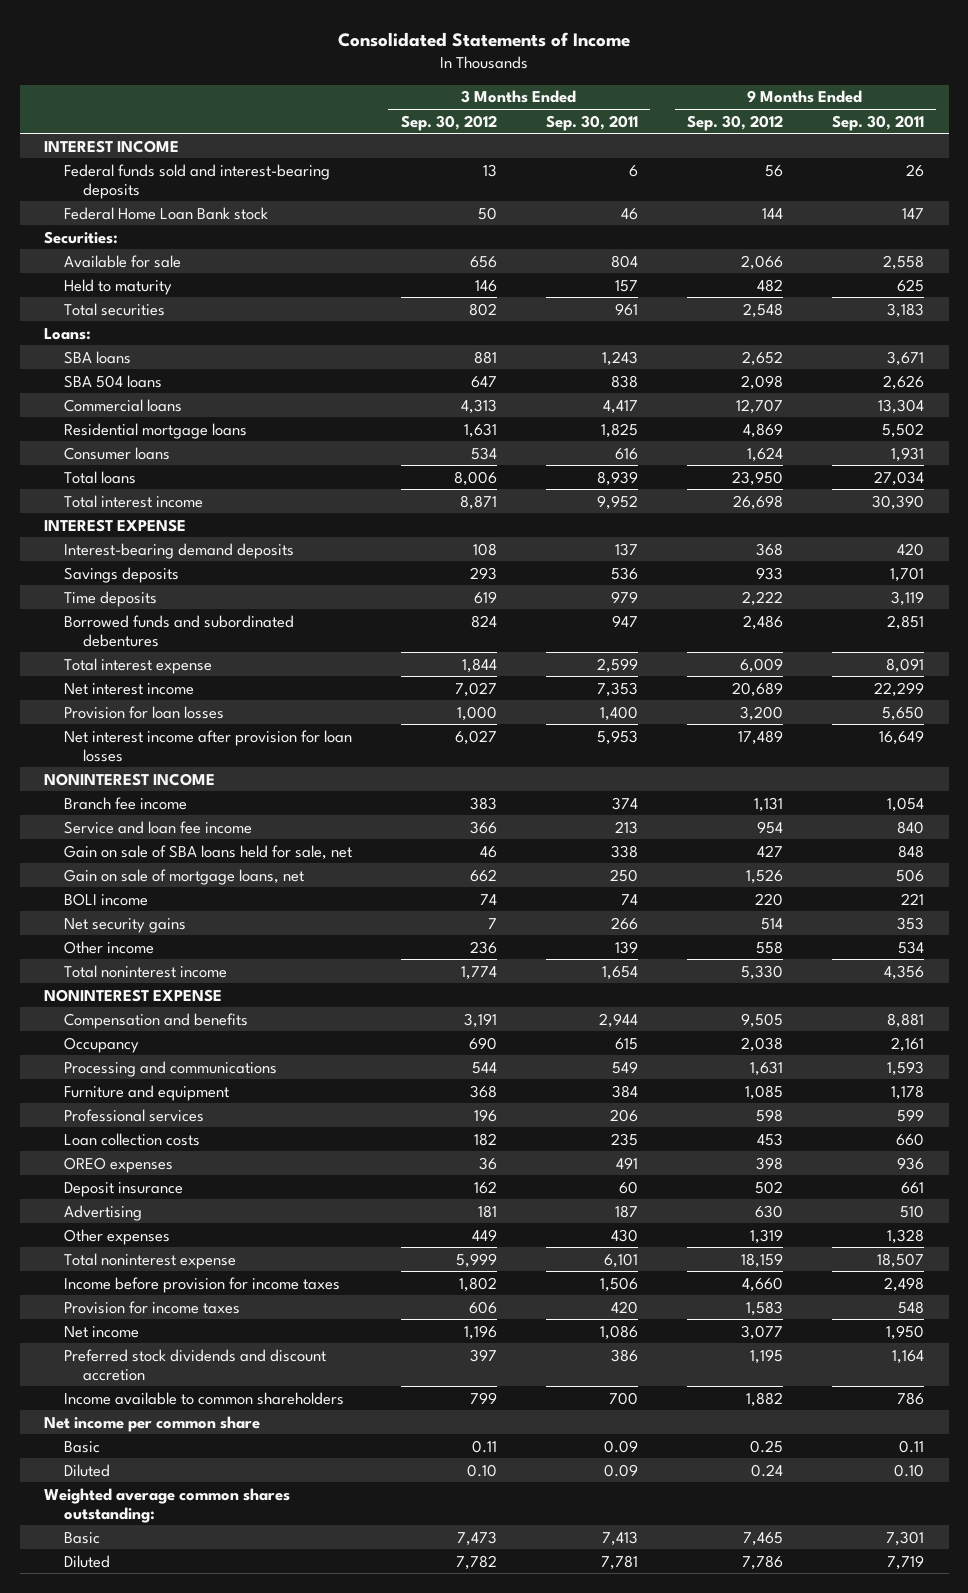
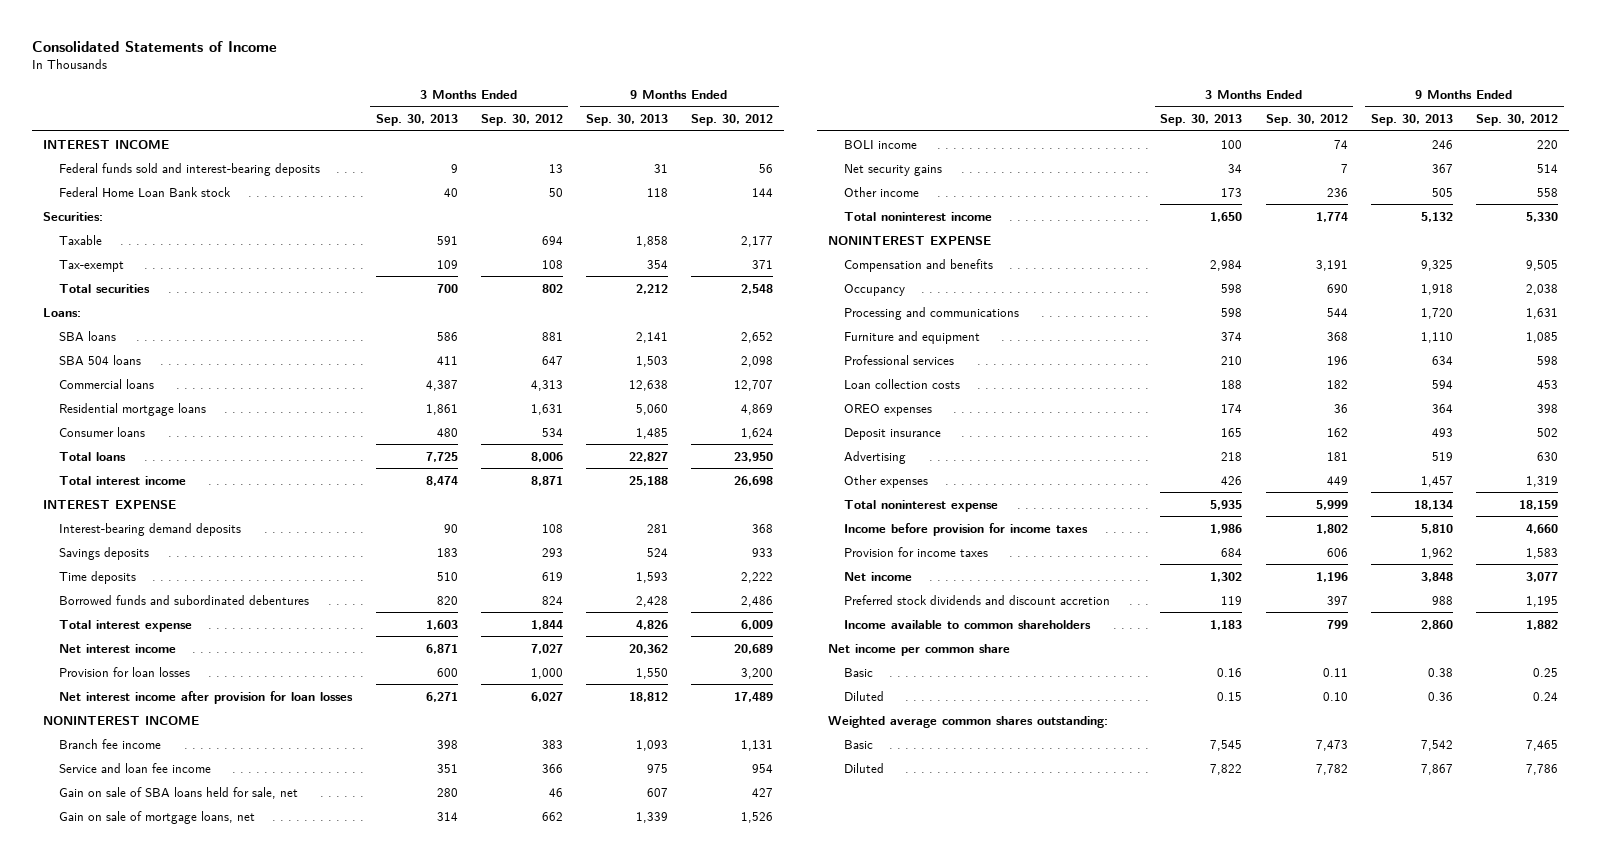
[545,114,638,131] Sep. 30, 2011 -> none
[832,114,925,131] Sep. 30, 2011 -> none
none -> [375,114,458,127] Sep. 30, 2013
none -> [585,114,668,127] Sep. 30, 2013
[63,254,181,268] Available for sale -> none
[63,278,172,295] Held to maturity -> none
none -> [59,234,103,245] Taxable
none -> [59,259,125,272] Tax-exempt

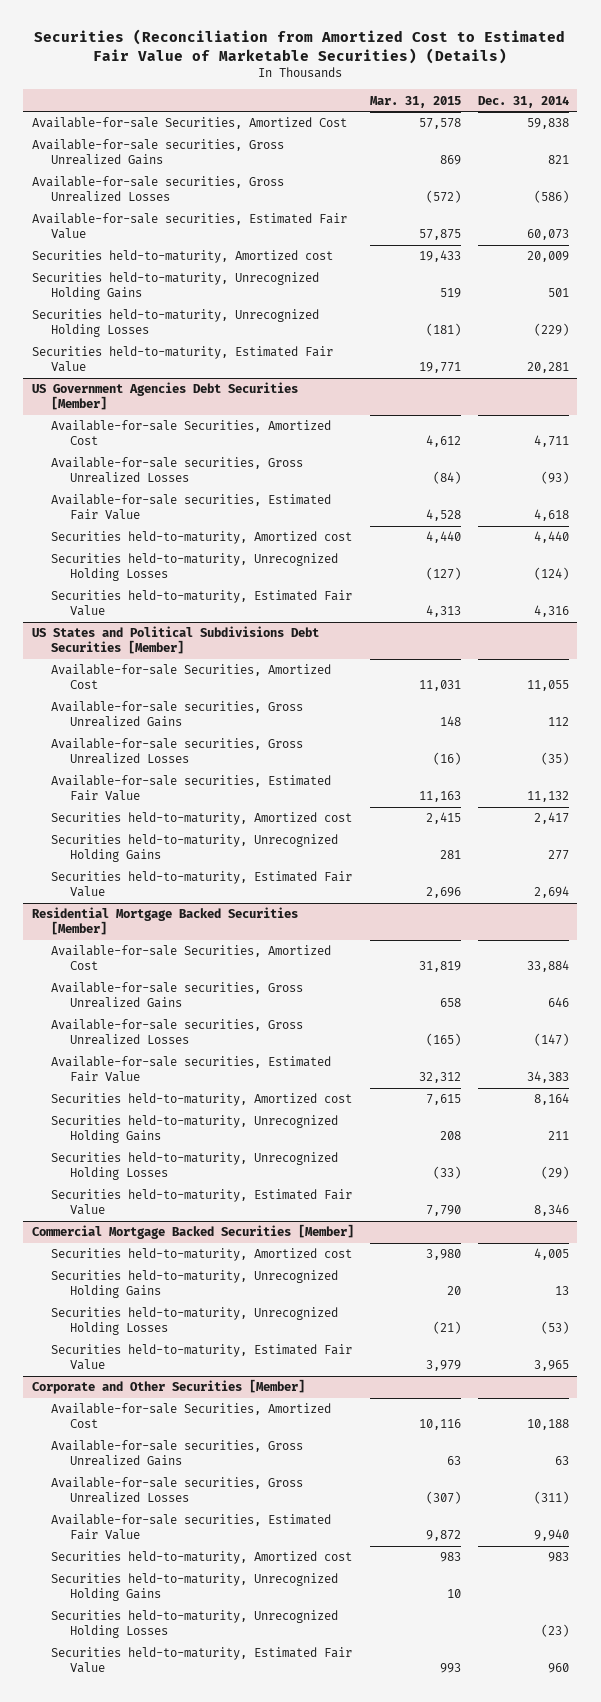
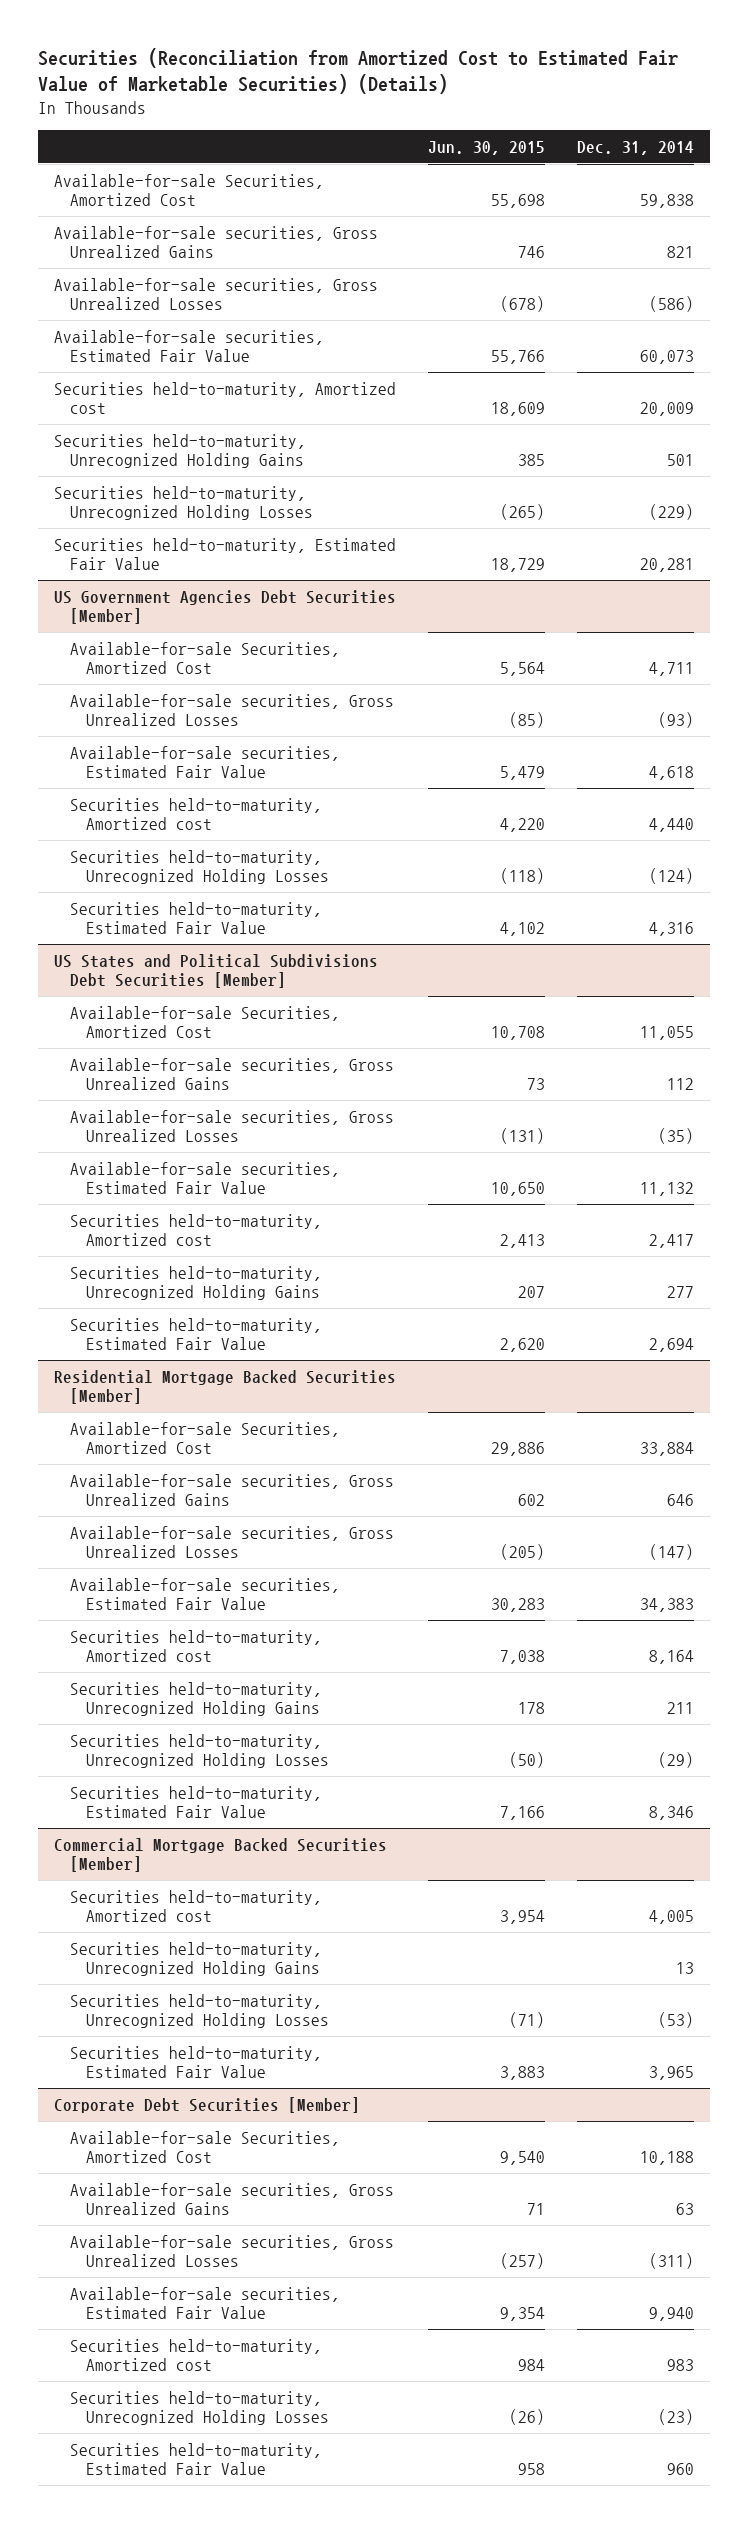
[370,95,462,108] Mar. 31, 2015 -> none
none -> [428,140,546,155] Jun. 30, 2015
[31,1379,305,1395] Corporate and Other Securities [Member] -> [54,2096,361,2113] Corporate Debt Securities [Member]
[50,1573,338,1602] Securities held-to-maturity, Unrecognized Holding Gains -> none

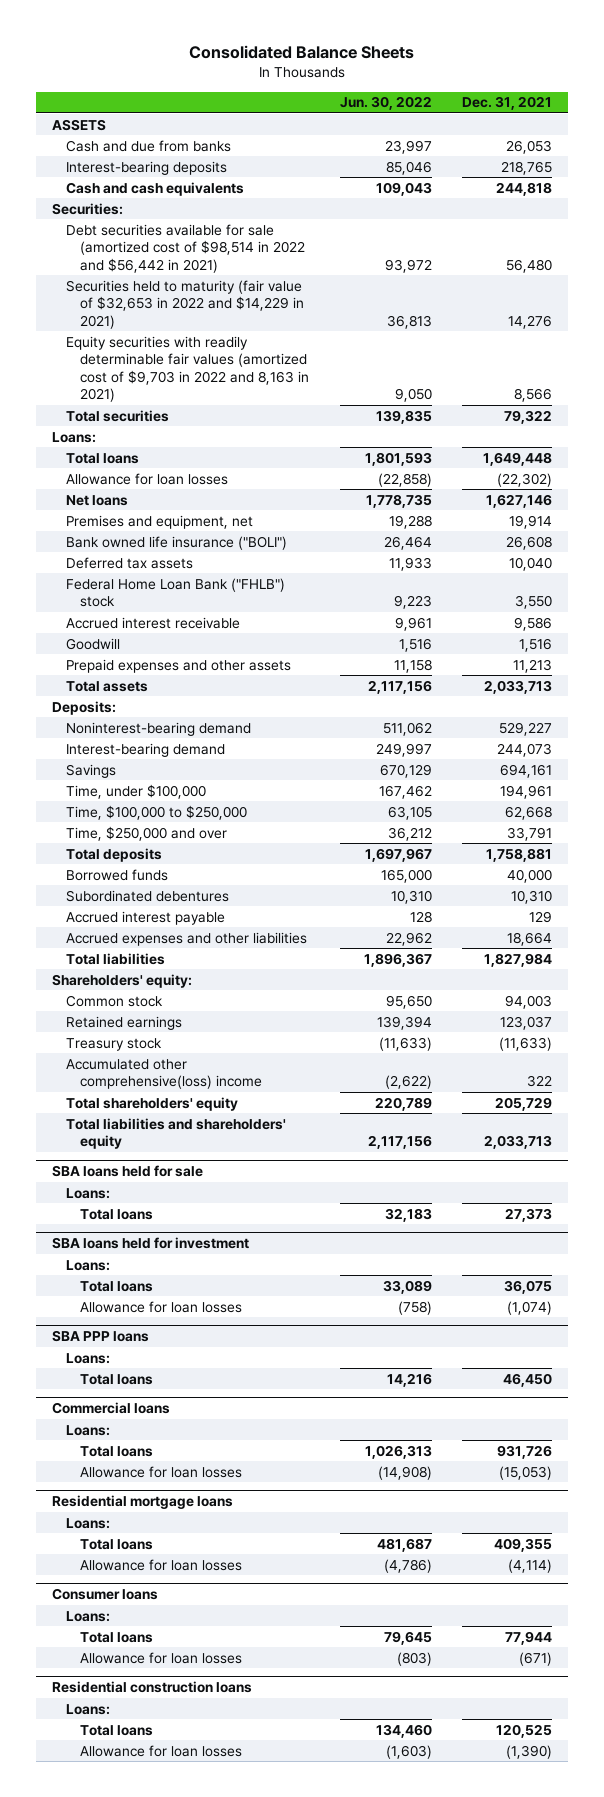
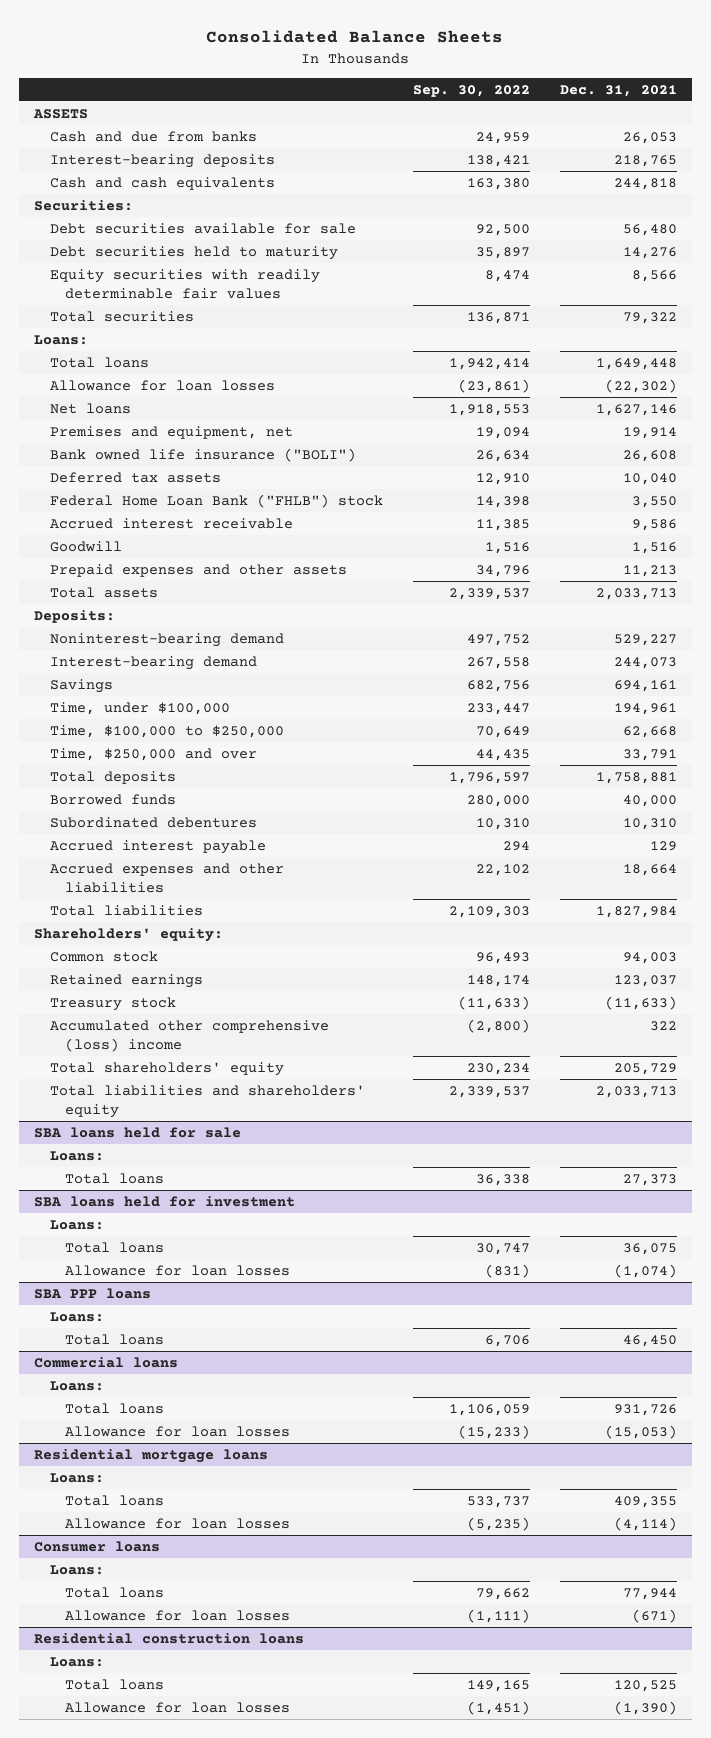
[339,96,432,111] Jun. 30, 2022 -> none
none -> [412,84,530,97] Sep. 30, 2022
[65,223,306,273] Debt securities available for sale (amortized cost of $98,514 in 2022 and $56,442 in 2021) -> [49,222,356,234] Debt securities available for sale
[65,279,305,329] Securities held to maturity (fair value of $32,653 in 2022 and $14,229 in 2021) -> [49,245,338,260] Debt securities held to maturity
[65,335,310,403] Equity securities with readily determinable fair values (amortized cost of $9,703 in 2022 and 8,163 in 2021) -> [49,268,320,299] Equity securities with readily determinable fair values
[65,1058,263,1090] Accumulated other comprehensive(loss) income -> [49,1019,329,1052] Accumulated other comprehensive (loss) income

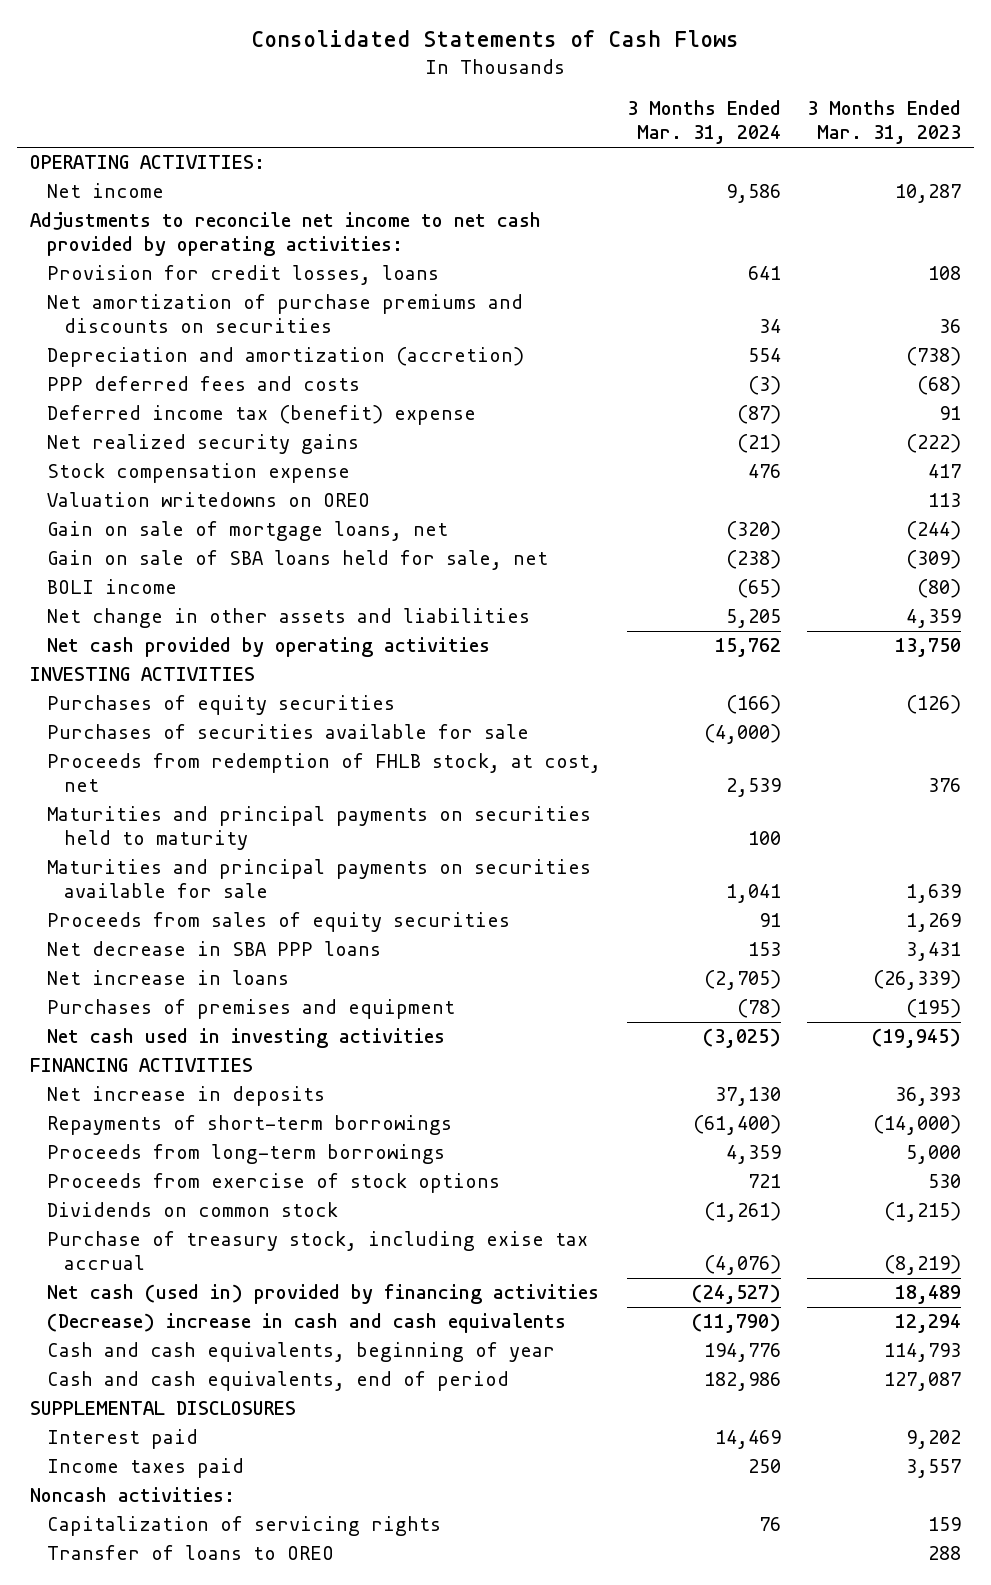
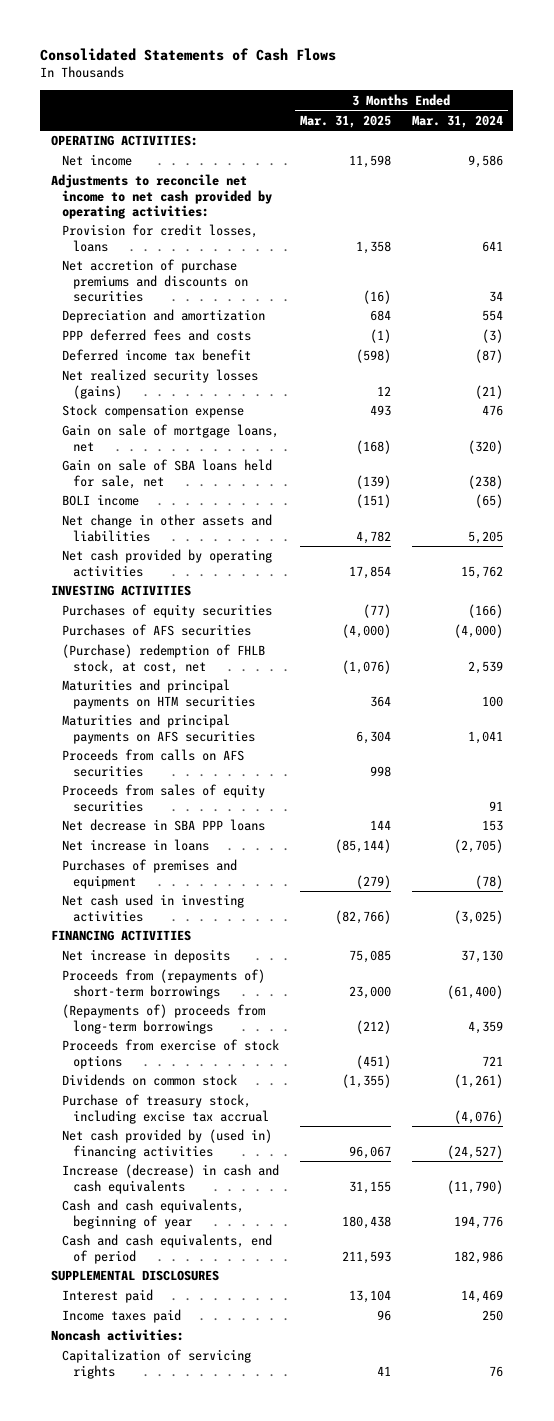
[807,100,962,145] 3 Months Ended Mar. 31, 2023 -> none
none -> [299,114,391,128] Mar. 31, 2025
[47,294,524,334] Net amortization of purchase premiums and discounts on securities -> [61,259,248,302] Net accretion of purchase premiums and discounts on securities
[47,347,525,368] Depreciation and amortization (accretion) -> [61,309,265,324] Depreciation and amortization
[47,405,477,426] Deferred income tax (benefit) expense -> [61,349,251,362] Deferred income tax benefit
[47,434,360,455] Net realized security gains -> [61,369,258,399] Net realized security losses (gains)
[47,492,371,508] Valuation writedowns on OREO -> none
[47,724,530,740] Purchases of securities available for sale -> [61,624,251,637] Purchases of AFS securities
[47,753,602,793] Proceeds from redemption of FHLB stock, at cost, net -> [61,644,265,674] (Purchase) redemption of FHLB stock, at cost, net
[47,806,592,851] Maturities and principal payments on securities held to maturity -> [61,679,255,709] Maturities and principal payments on HTM securities
[47,859,592,899] Maturities and principal payments on securities available for sale -> [61,714,255,744] Maturities and principal payments on AFS securities
none -> [61,749,244,777] Proceeds from calls on AFS securities
[47,1115,453,1136] Repayments of short-term borrowings -> [61,969,265,999] Proceeds from (repayments of) short-term borrowings
[47,1144,446,1165] Proceeds from long-term borrowings -> [61,1004,265,1034] (Repayments of) proceeds from long-term borrowings
[47,1231,589,1271] Purchase of treasury stock, including exise tax accrual -> [61,1094,269,1124] Purchase of treasury stock, including excise tax accrual
[47,1284,600,1305] Net cash (used in) provided by financing activities -> [61,1129,272,1159] Net cash provided by (used in) financing activities
[47,1313,567,1334] (Decrease) increase in cash and cash equivalents -> [61,1164,279,1194] Increase (decrease) in cash and cash equivalents
[47,1545,335,1561] Transfer of loans to OREO -> none

